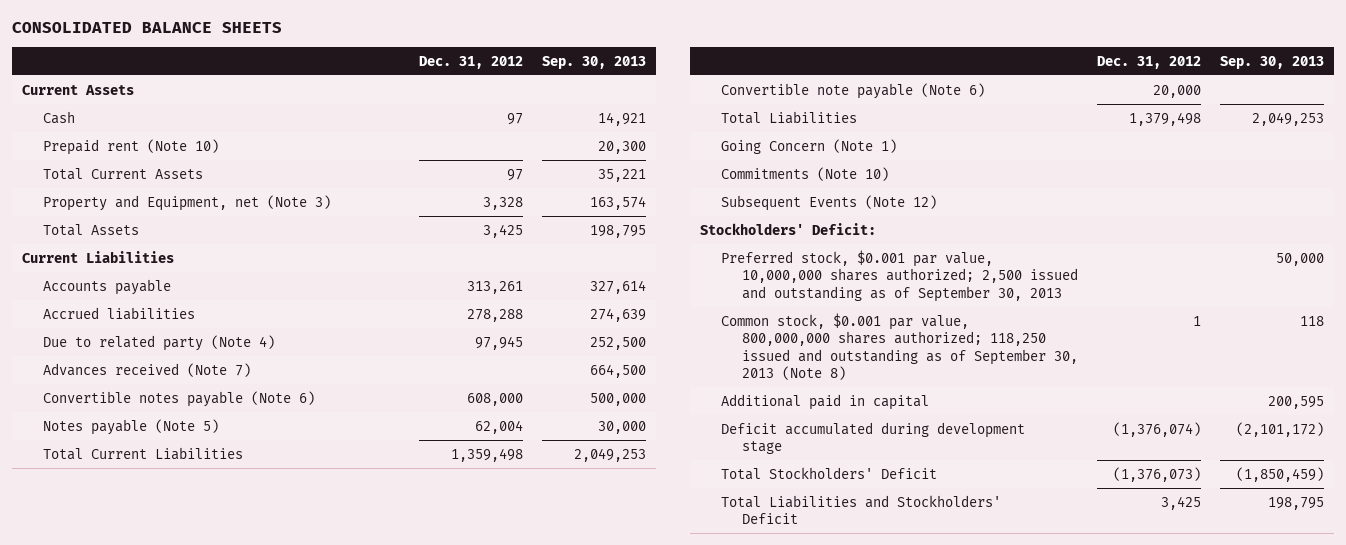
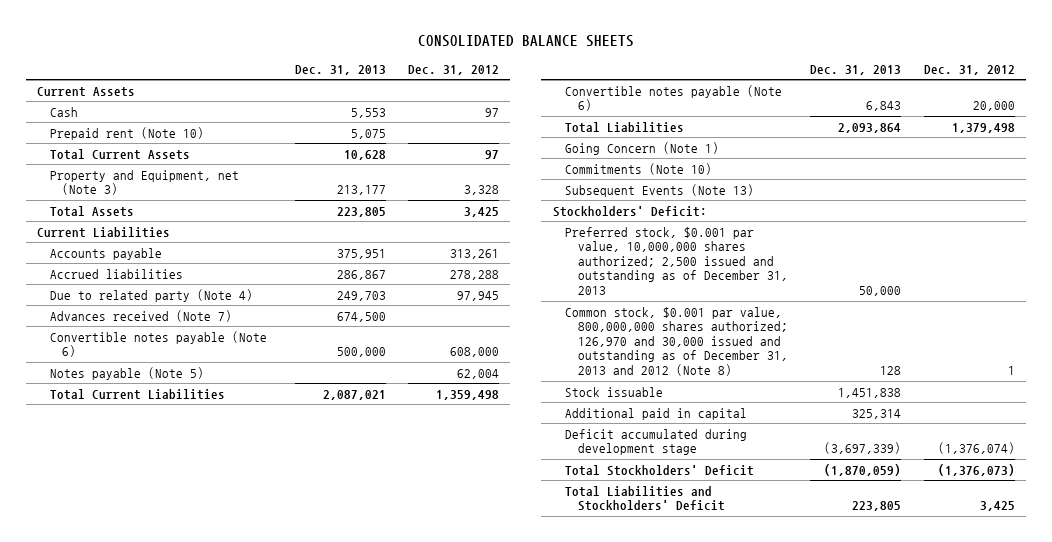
[542,55,647,69] Sep. 30, 2013 -> none
none -> [294,64,386,75] Dec. 31, 2013
[720,82,985,99] Convertible note payable (Note 6) -> [565,84,783,112] Convertible notes payable (Note 6)
[720,194,937,211] Subsequent Events (Note 12) -> [565,183,755,197] Subsequent Events (Note 13)
[720,249,1078,302] Preferred stock, $0.001 par value, 10,000,000 shares authorized; 2,500 issued and outstanding as of September 30, 2013 -> [565,226,788,296] Preferred stock, $0.001 par value, 10,000,000 shares authorized; 2,500 issued and outstanding as of December 31, 2013
[720,312,1078,380] Common stock, $0.001 par value, 800,000,000 shares authorized; 118,250 issued and outstanding as of September 30, 2013 (Note 8) -> [565,306,788,377] Common stock, $0.001 par value, 800,000,000 shares authorized; 126,970 and 30,000 issued and outstanding as of December 31, 2013 and 2012 (Note 8)
none -> [565,386,664,397] Stock issuable

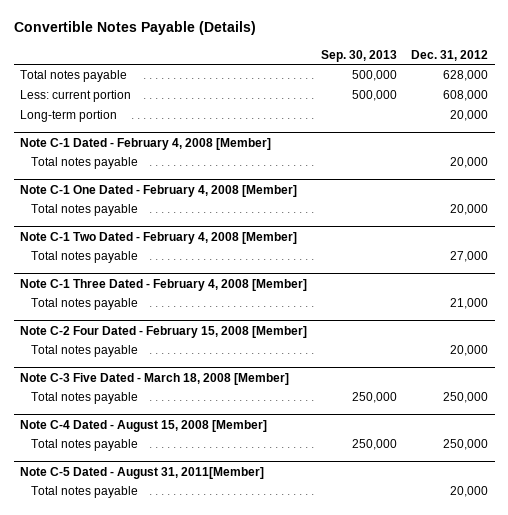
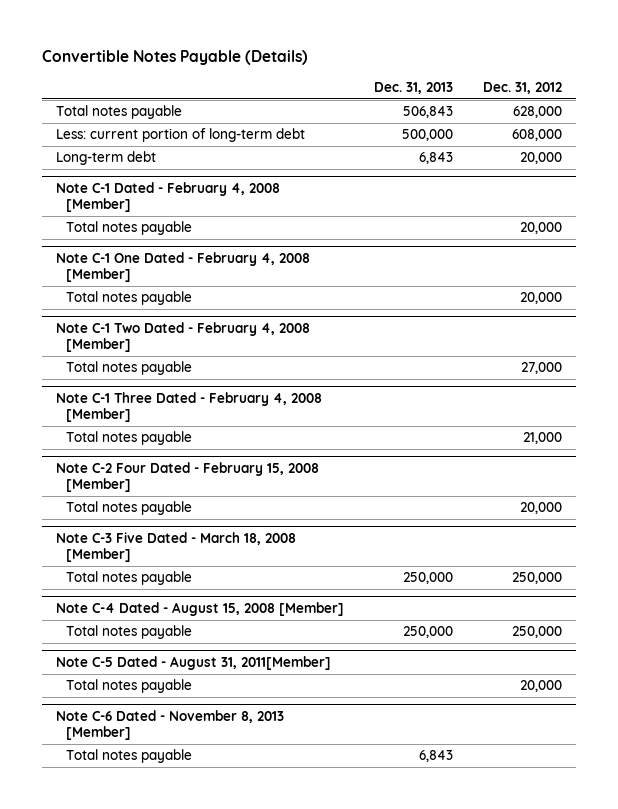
[321,49,398,62] Sep. 30, 2013 -> none
none -> [373,81,453,94] Dec. 31, 2013
[20,90,132,103] Less: current portion -> [56,128,306,143] Less: current portion of long-term debt
[20,110,118,123] Long-term portion -> [56,151,157,166] Long-term debt
none -> [56,710,285,741] Note C-6 Dated - November 8, 2013 [Member]
none -> [66,749,193,764] Total notes payable

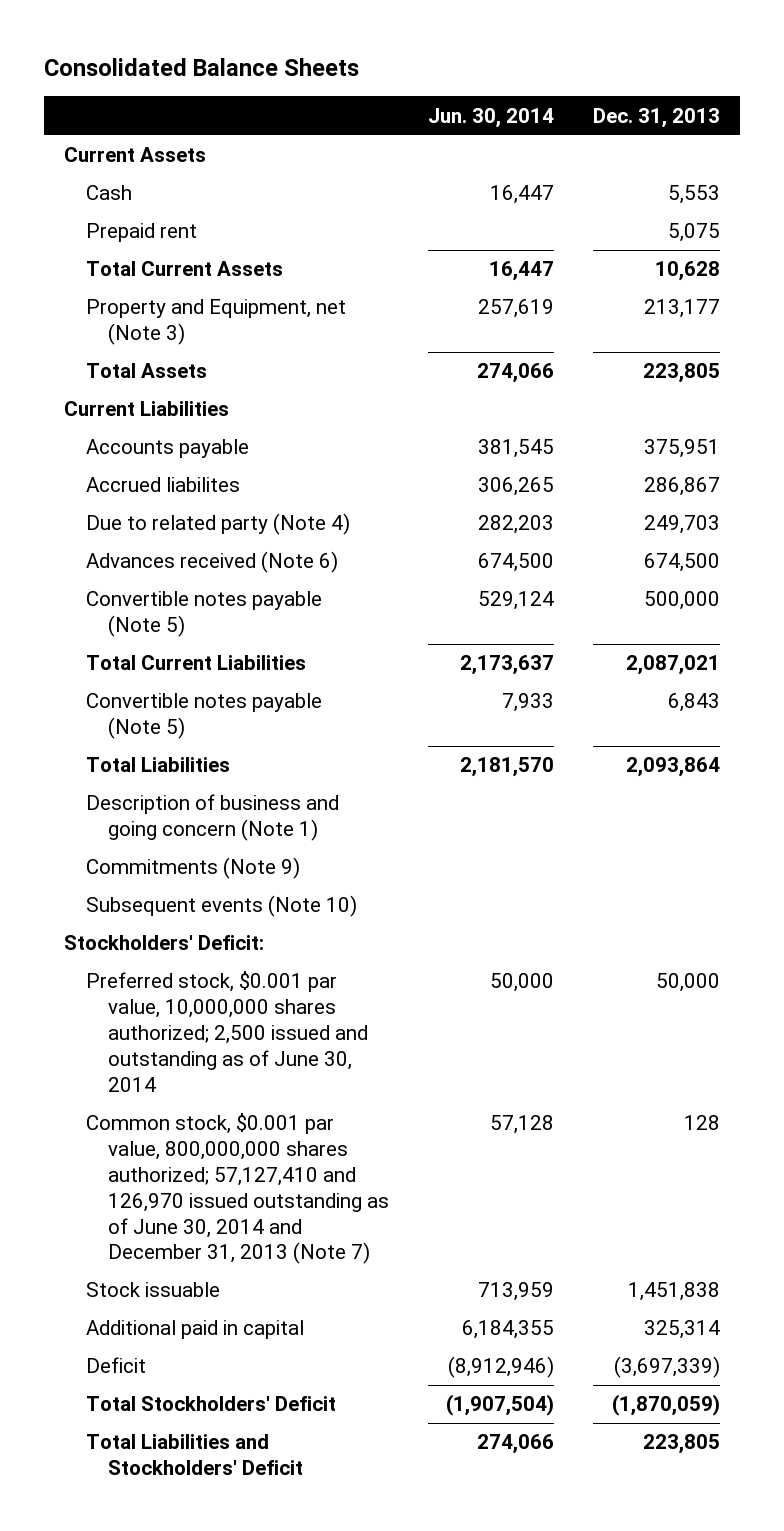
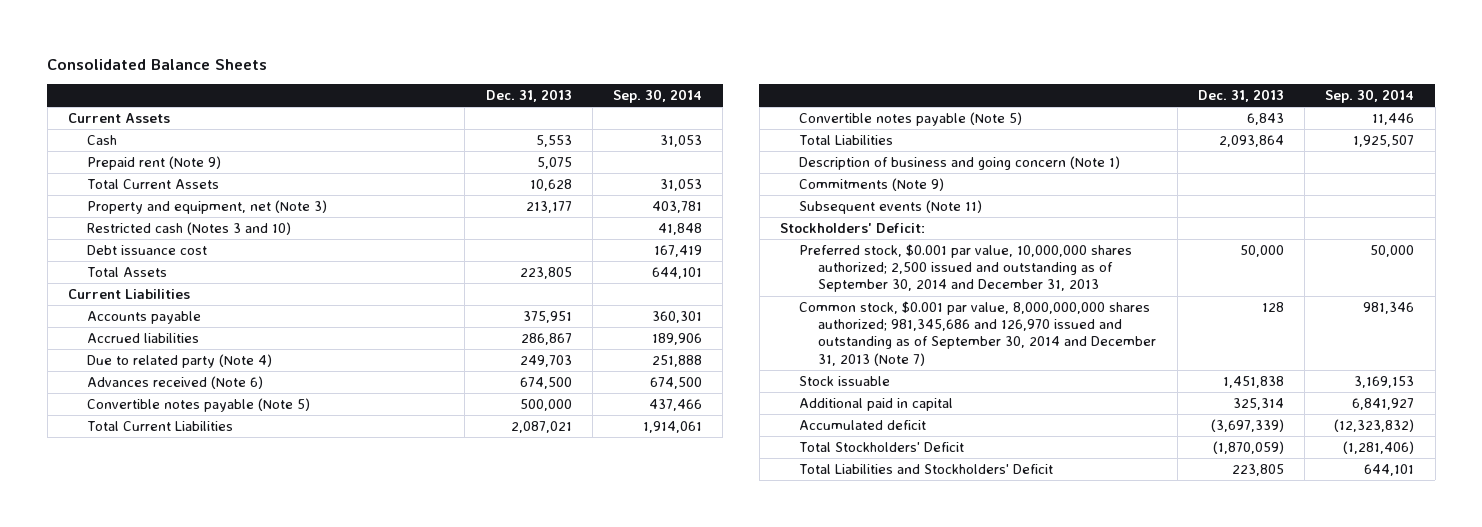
[427,107,554,128] Jun. 30, 2014 -> none
none -> [613,89,703,104] Sep. 30, 2014
[85,223,197,243] Prepaid rent -> [87,155,222,170] Prepaid rent (Note 9)
[85,299,346,346] Property and Equipment, net (Note 3) -> [87,199,328,214] Property and equipment, net (Note 3)
none -> [87,221,292,235] Restricted cash (Notes 3 and 10)
none -> [87,244,208,255] Debt issuance cost
[85,477,240,493] Accrued liabilites -> [87,332,200,343] Accrued liabilities
[85,895,357,918] Subsequent events (Note 10) -> [799,199,983,214] Subsequent events (Note 11)
[85,971,368,1092] Preferred stock, $0.001 par value, 10,000,000 shares authorized; 2,500 issued and outstanding as of June 30, 2014 -> [799,243,1133,293] Preferred stock, $0.001 par value, 10,000,000 shares authorized; 2,500 issued and outstanding as of September 30, 2014 and December 31, 2013
[85,1113,389,1265] Common stock, $0.001 par value, 800,000,000 shares authorized; 57,127,410 and 126,970 issued outstanding as of June 30, 2014 and December 31, 2013 (Note 7) -> [799,300,1157,366] Common stock, $0.001 par value, 8,000,000,000 shares authorized; 981,345,686 and 126,970 issued and outstanding as of September 30, 2014 and December 31, 2013 (Note 7)
[85,1357,146,1374] Deficit -> [799,419,927,430] Accumulated deficit

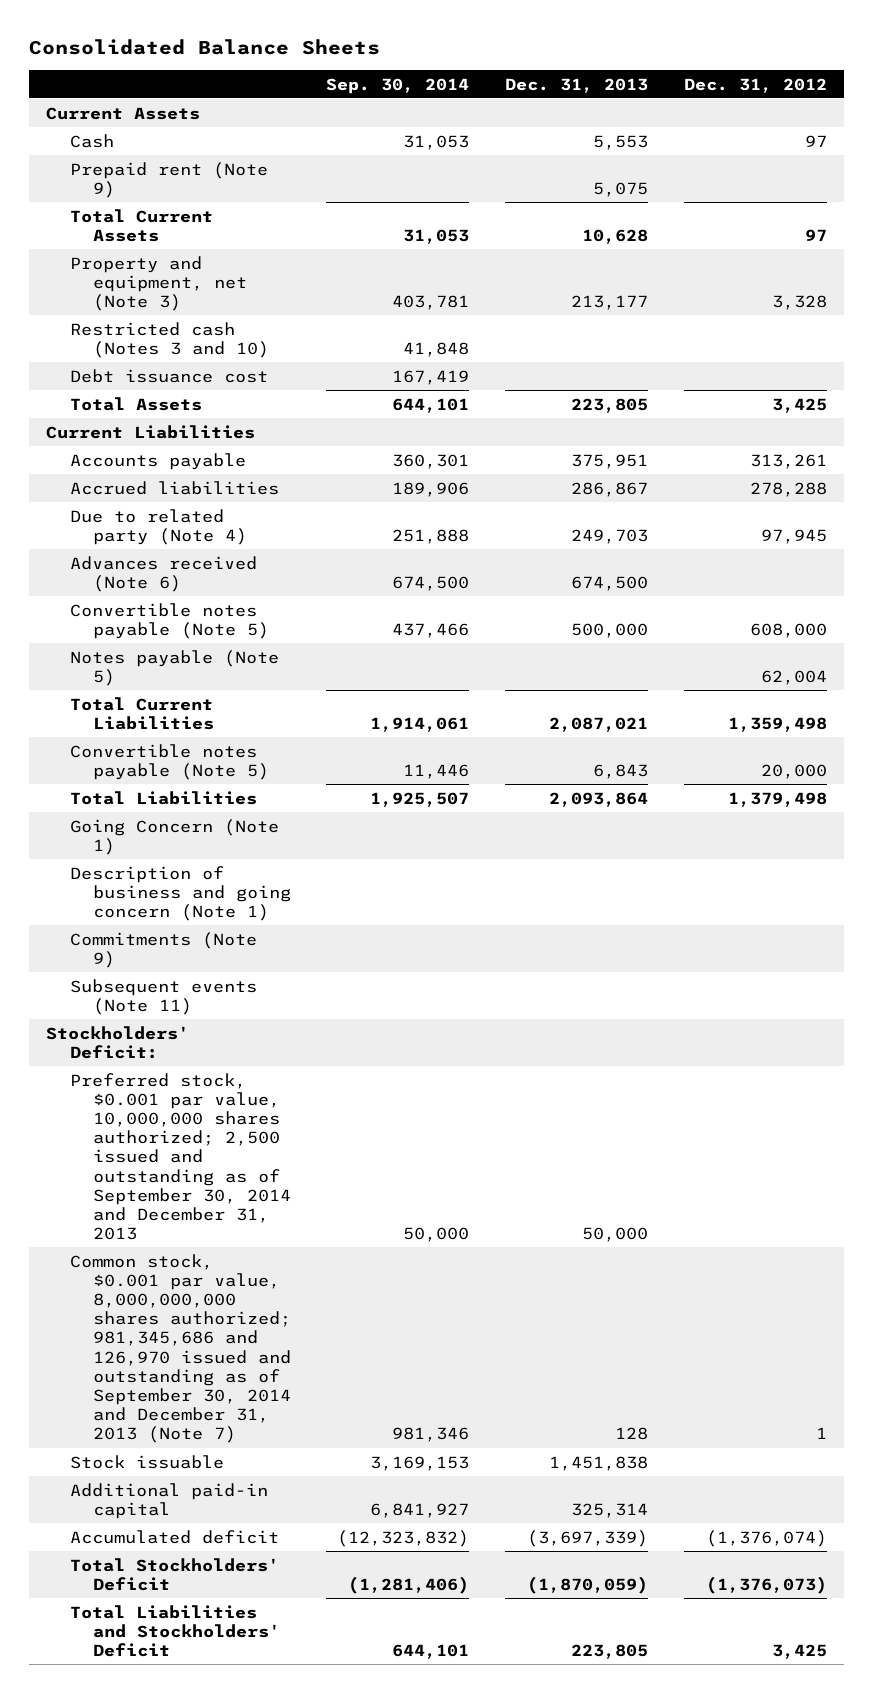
none -> [683,77,827,93] Dec. 31, 2012
none -> [69,649,279,686] Notes payable (Note 5)
none -> [69,818,279,855] Going Concern (Note 1)
[799,397,954,411] Additional paid in capital -> [69,1482,268,1519] Additional paid-in capital

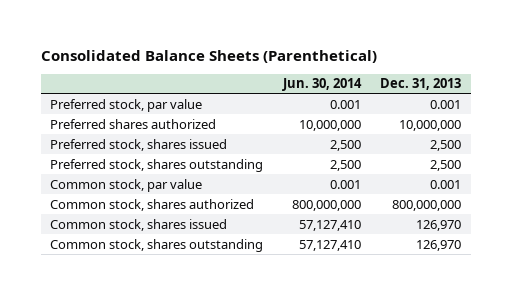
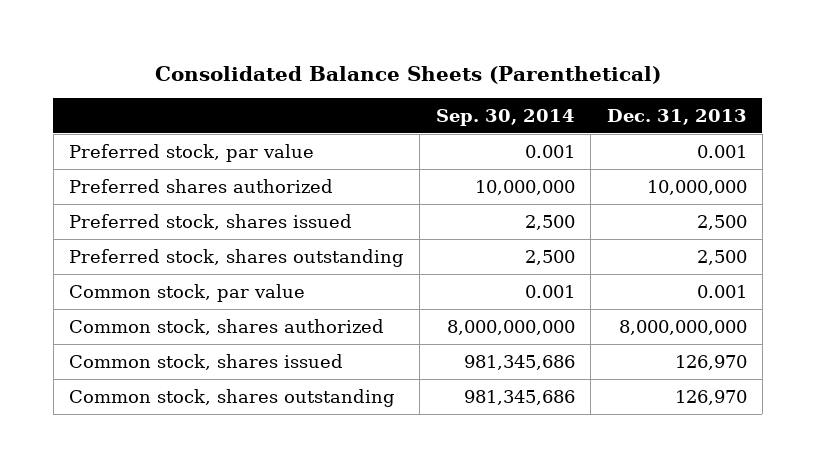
[281,78,362,92] Jun. 30, 2014 -> none
none -> [435,108,575,126] Sep. 30, 2014
[392,199,462,211] 800,000,000 -> [618,319,747,335] 8,000,000,000

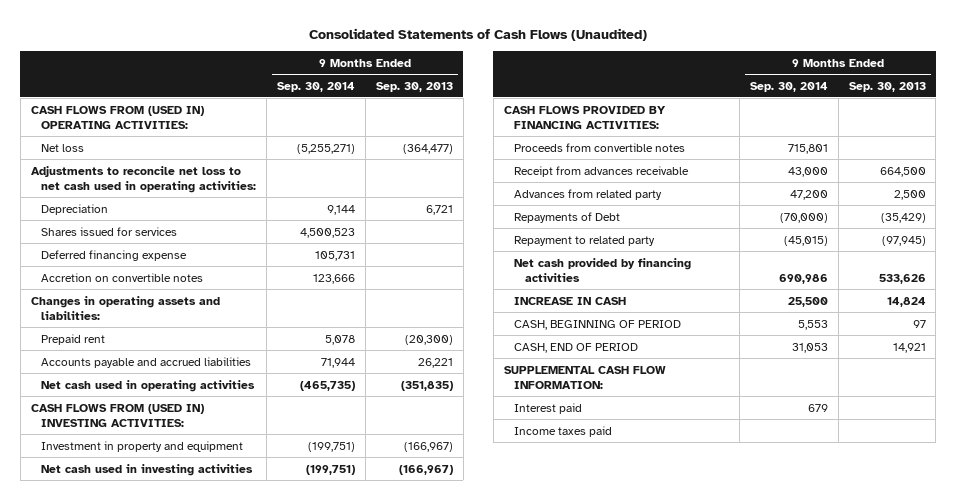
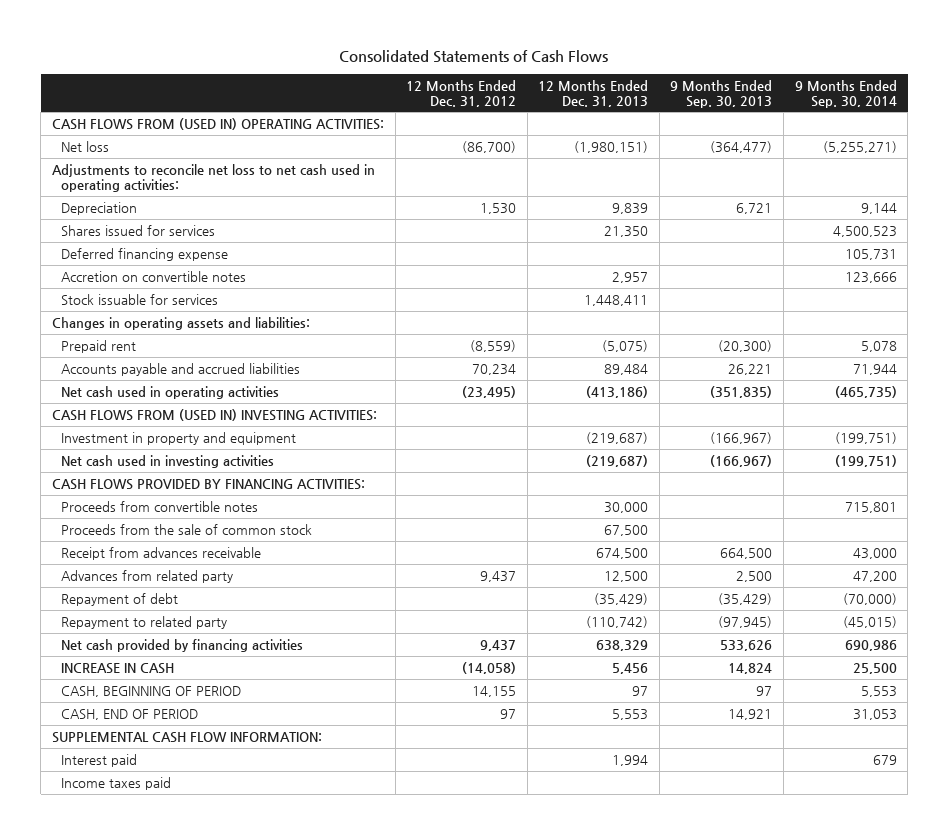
[309,28,648,42] Consolidated Statements of Cash Flows (Unaudited) -> [339,49,609,63] Consolidated Statements of Cash Flows
none -> [406,79,517,107] 12 Months Ended Dec. 31, 2012
none -> [538,79,649,107] 12 Months Ended Dec. 31, 2013
none -> [61,293,219,305] Stock issuable for services
none -> [61,523,313,535] Proceeds from the sale of common stock
[514,211,621,223] Repayments of Debt -> [61,592,179,606] Repayment of debt

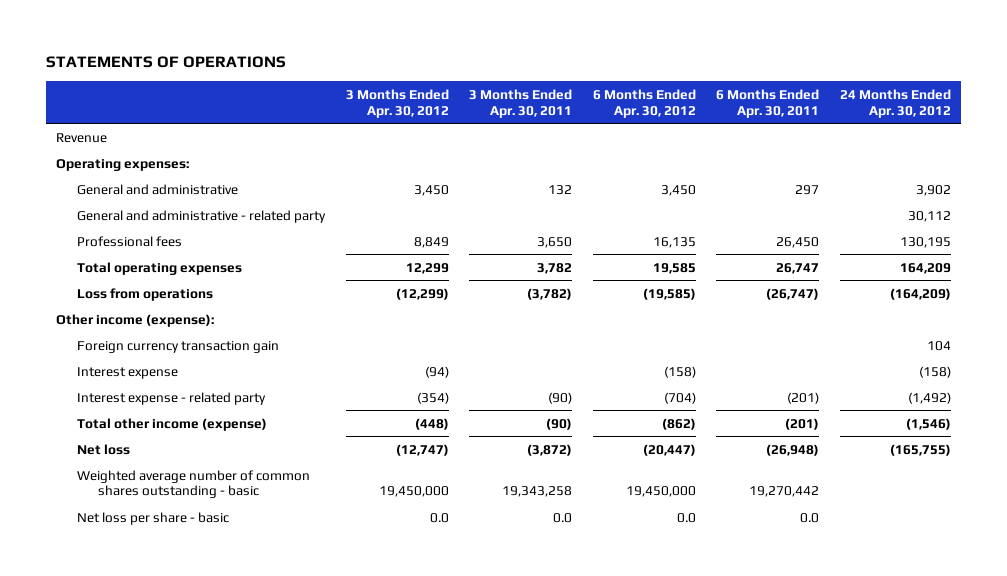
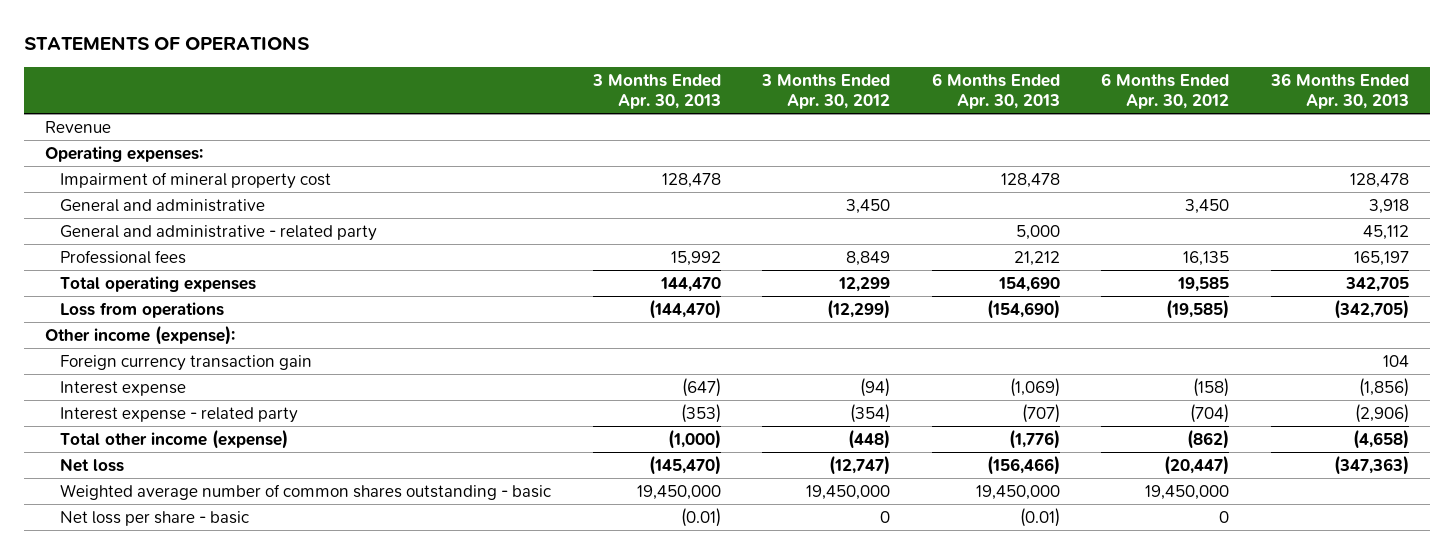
[469,88,573,118] 3 Months Ended Apr. 30, 2011 -> none
[716,88,820,118] 6 Months Ended Apr. 30, 2011 -> none
[839,88,951,118] 24 Months Ended Apr. 30, 2012 -> none
none -> [591,74,721,110] 3 Months Ended Apr. 30, 2013
none -> [931,73,1060,110] 6 Months Ended Apr. 30, 2013
none -> [1269,73,1409,110] 36 Months Ended Apr. 30, 2013
none -> [59,171,331,189] Impairment of mineral property cost
[429,512,449,523] 0.0 -> [880,510,891,523] 0
[676,512,696,523] 0.0 -> [1219,510,1230,523] 0

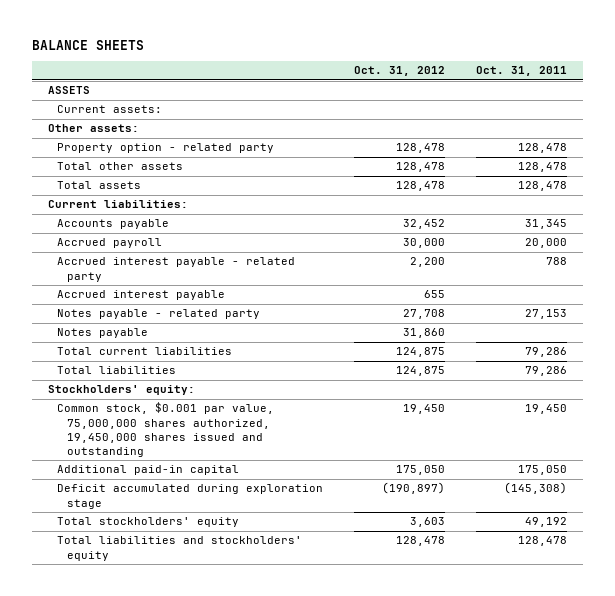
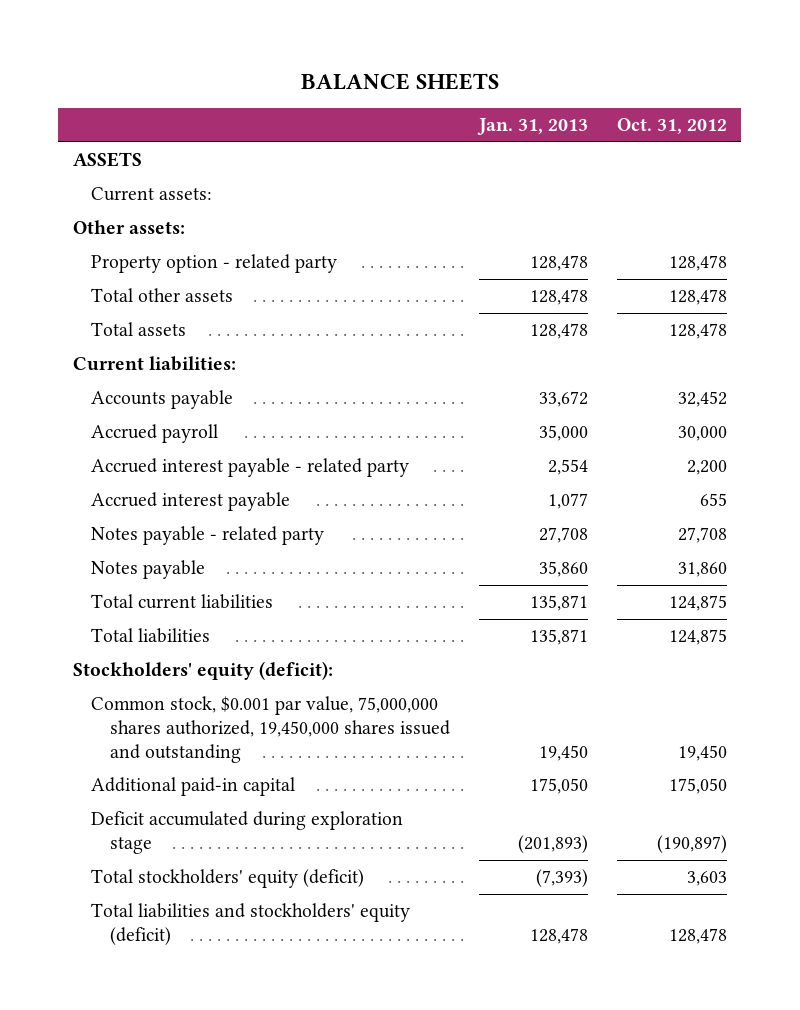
[476,66,568,77] Oct. 31, 2011 -> none
none -> [476,118,588,136] Jan. 31, 2013
[47,385,195,396] Stockholders' equity: -> [72,661,333,681] Stockholders' equity (deficit):
[57,517,240,528] Total stockholders' equity -> [91,869,365,889] Total stockholders' equity (deficit)
[57,536,303,561] Total liabilities and stockholders' equity -> [91,903,411,946] Total liabilities and stockholders' equity (deficit)

